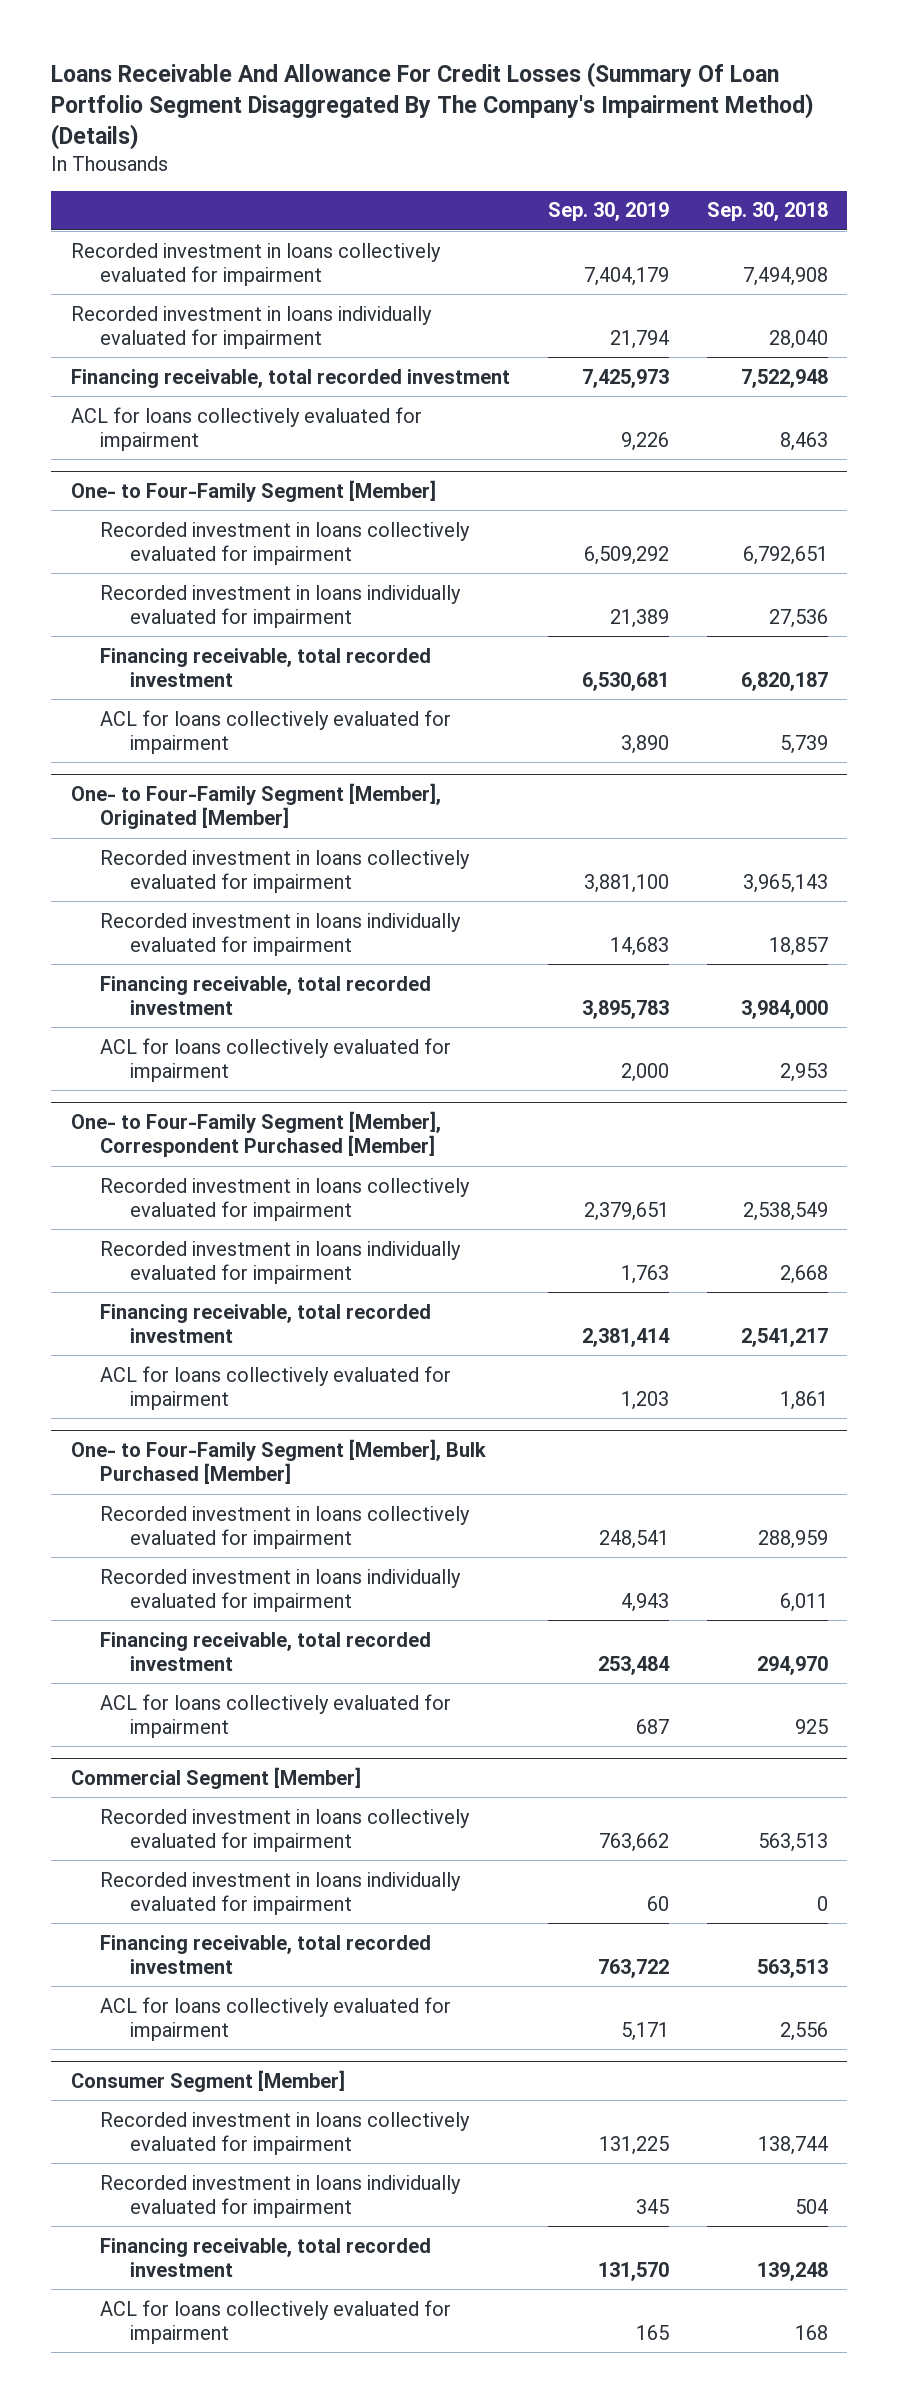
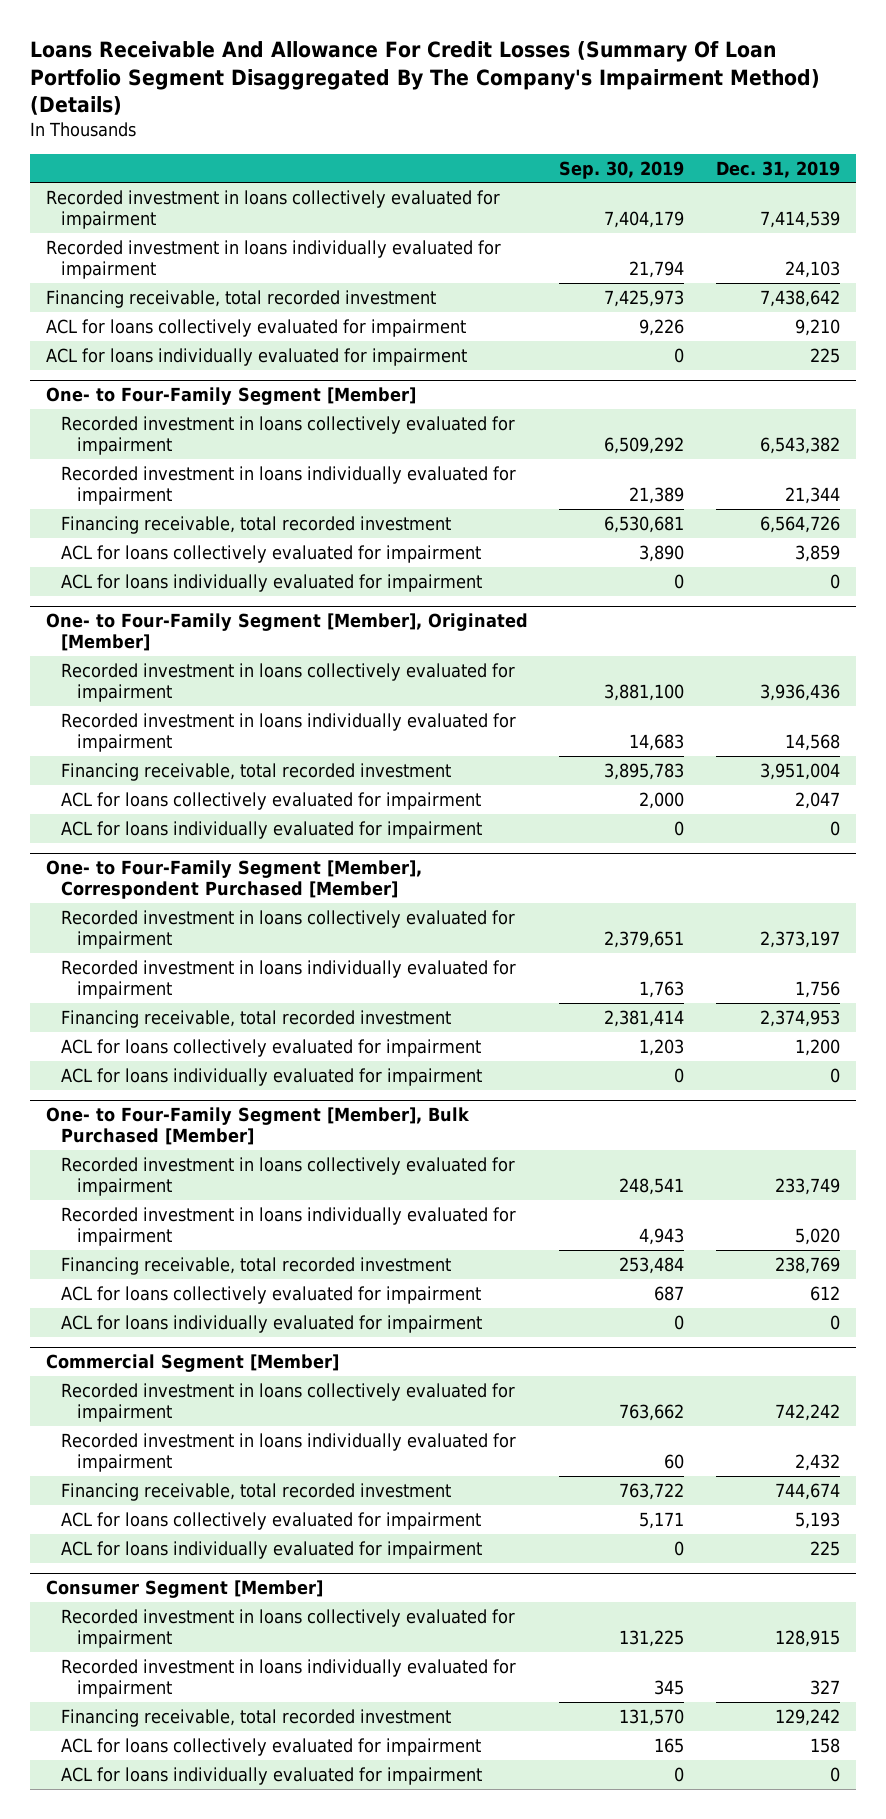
[706,202,828,222] Sep. 30, 2018 -> none
none -> [715,160,840,178] Dec. 31, 2019
none -> [45,347,467,366] ACL for loans individually evaluated for impairment
none -> [61,573,483,592] ACL for loans individually evaluated for impairment
none -> [61,820,483,839] ACL for loans individually evaluated for impairment
none -> [61,1067,483,1086] ACL for loans individually evaluated for impairment
none -> [61,1314,483,1333] ACL for loans individually evaluated for impairment
none -> [61,1540,483,1559] ACL for loans individually evaluated for impairment
none -> [61,1766,483,1785] ACL for loans individually evaluated for impairment

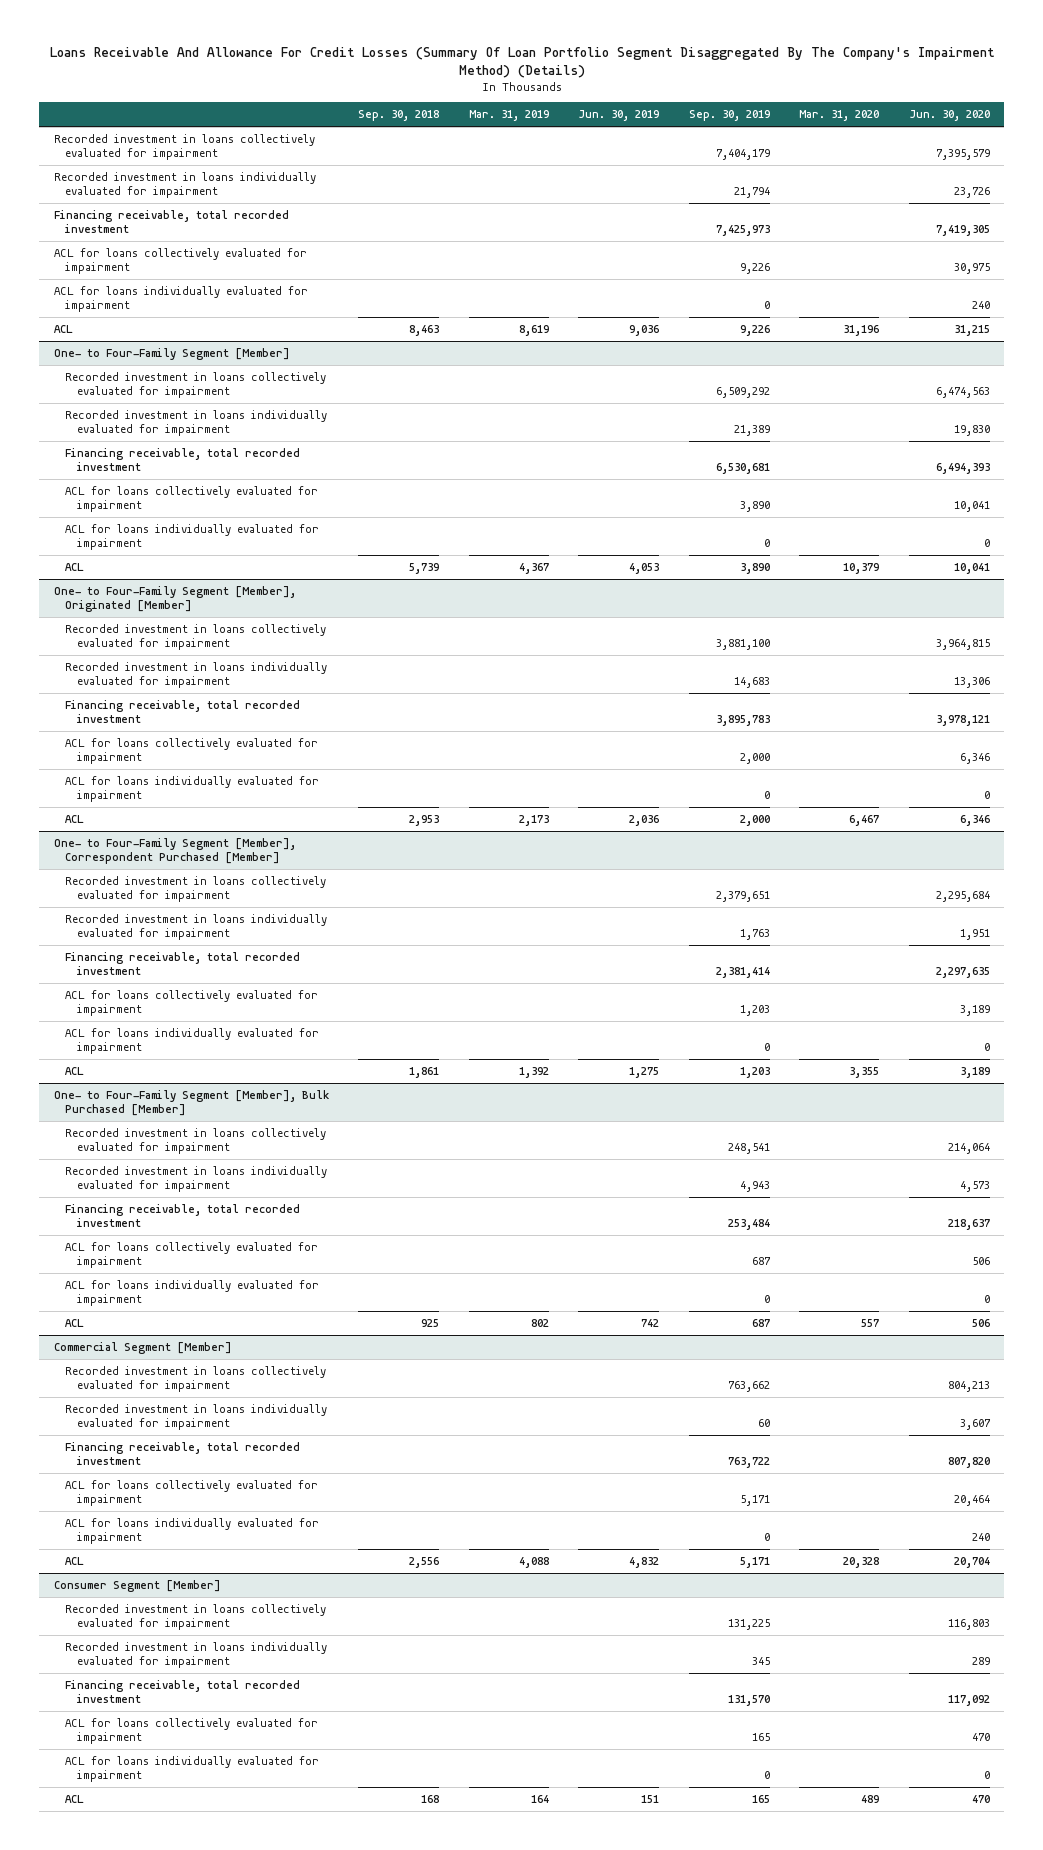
[715,160,840,178] Dec. 31, 2019 -> none
none -> [358,110,440,122] Sep. 30, 2018
none -> [468,110,549,122] Mar. 31, 2019
none -> [578,110,660,122] Jun. 30, 2019
none -> [799,110,880,122] Mar. 31, 2020
none -> [908,110,990,122] Jun. 30, 2020
none -> [53,324,73,333] ACL
none -> [65,562,85,571] ACL
none -> [65,814,85,823] ACL
none -> [65,1066,85,1075] ACL
none -> [65,1318,85,1327] ACL
none -> [65,1556,85,1565] ACL
none -> [65,1794,85,1803] ACL

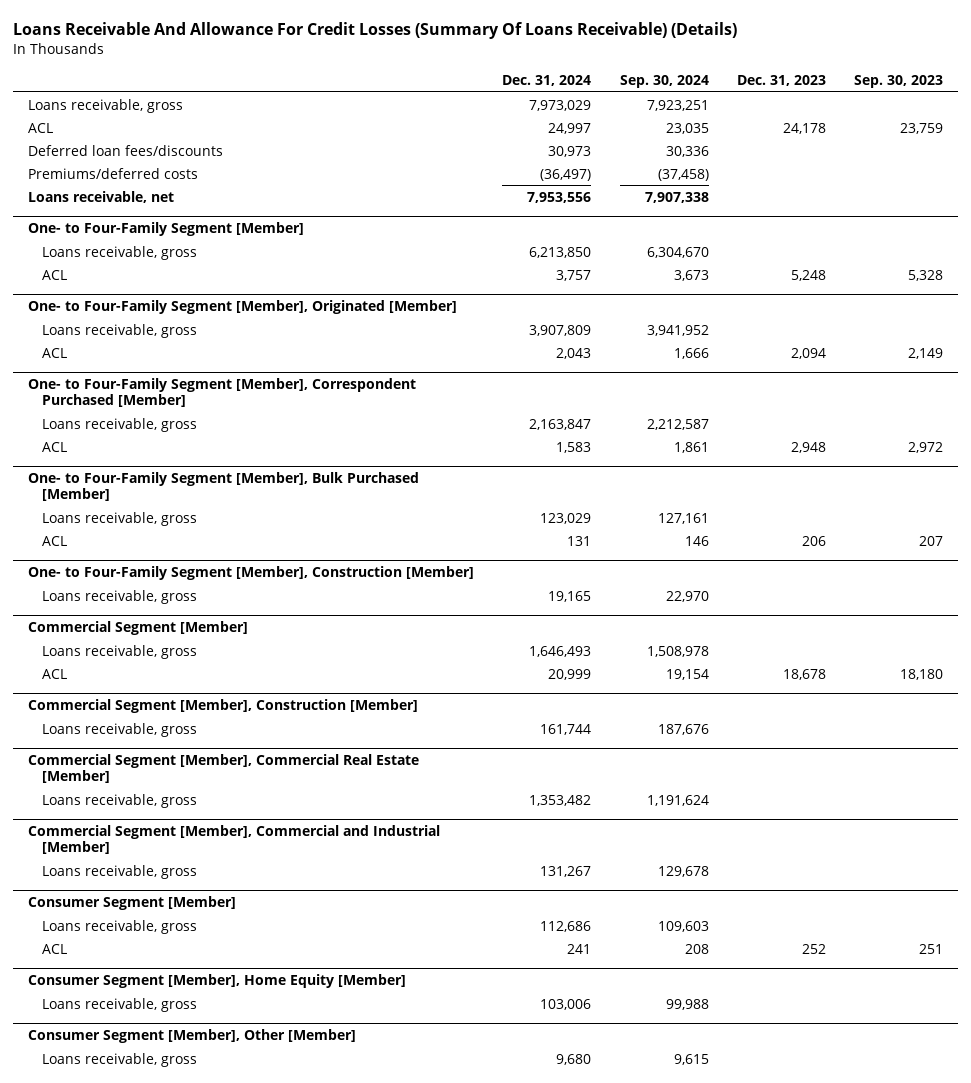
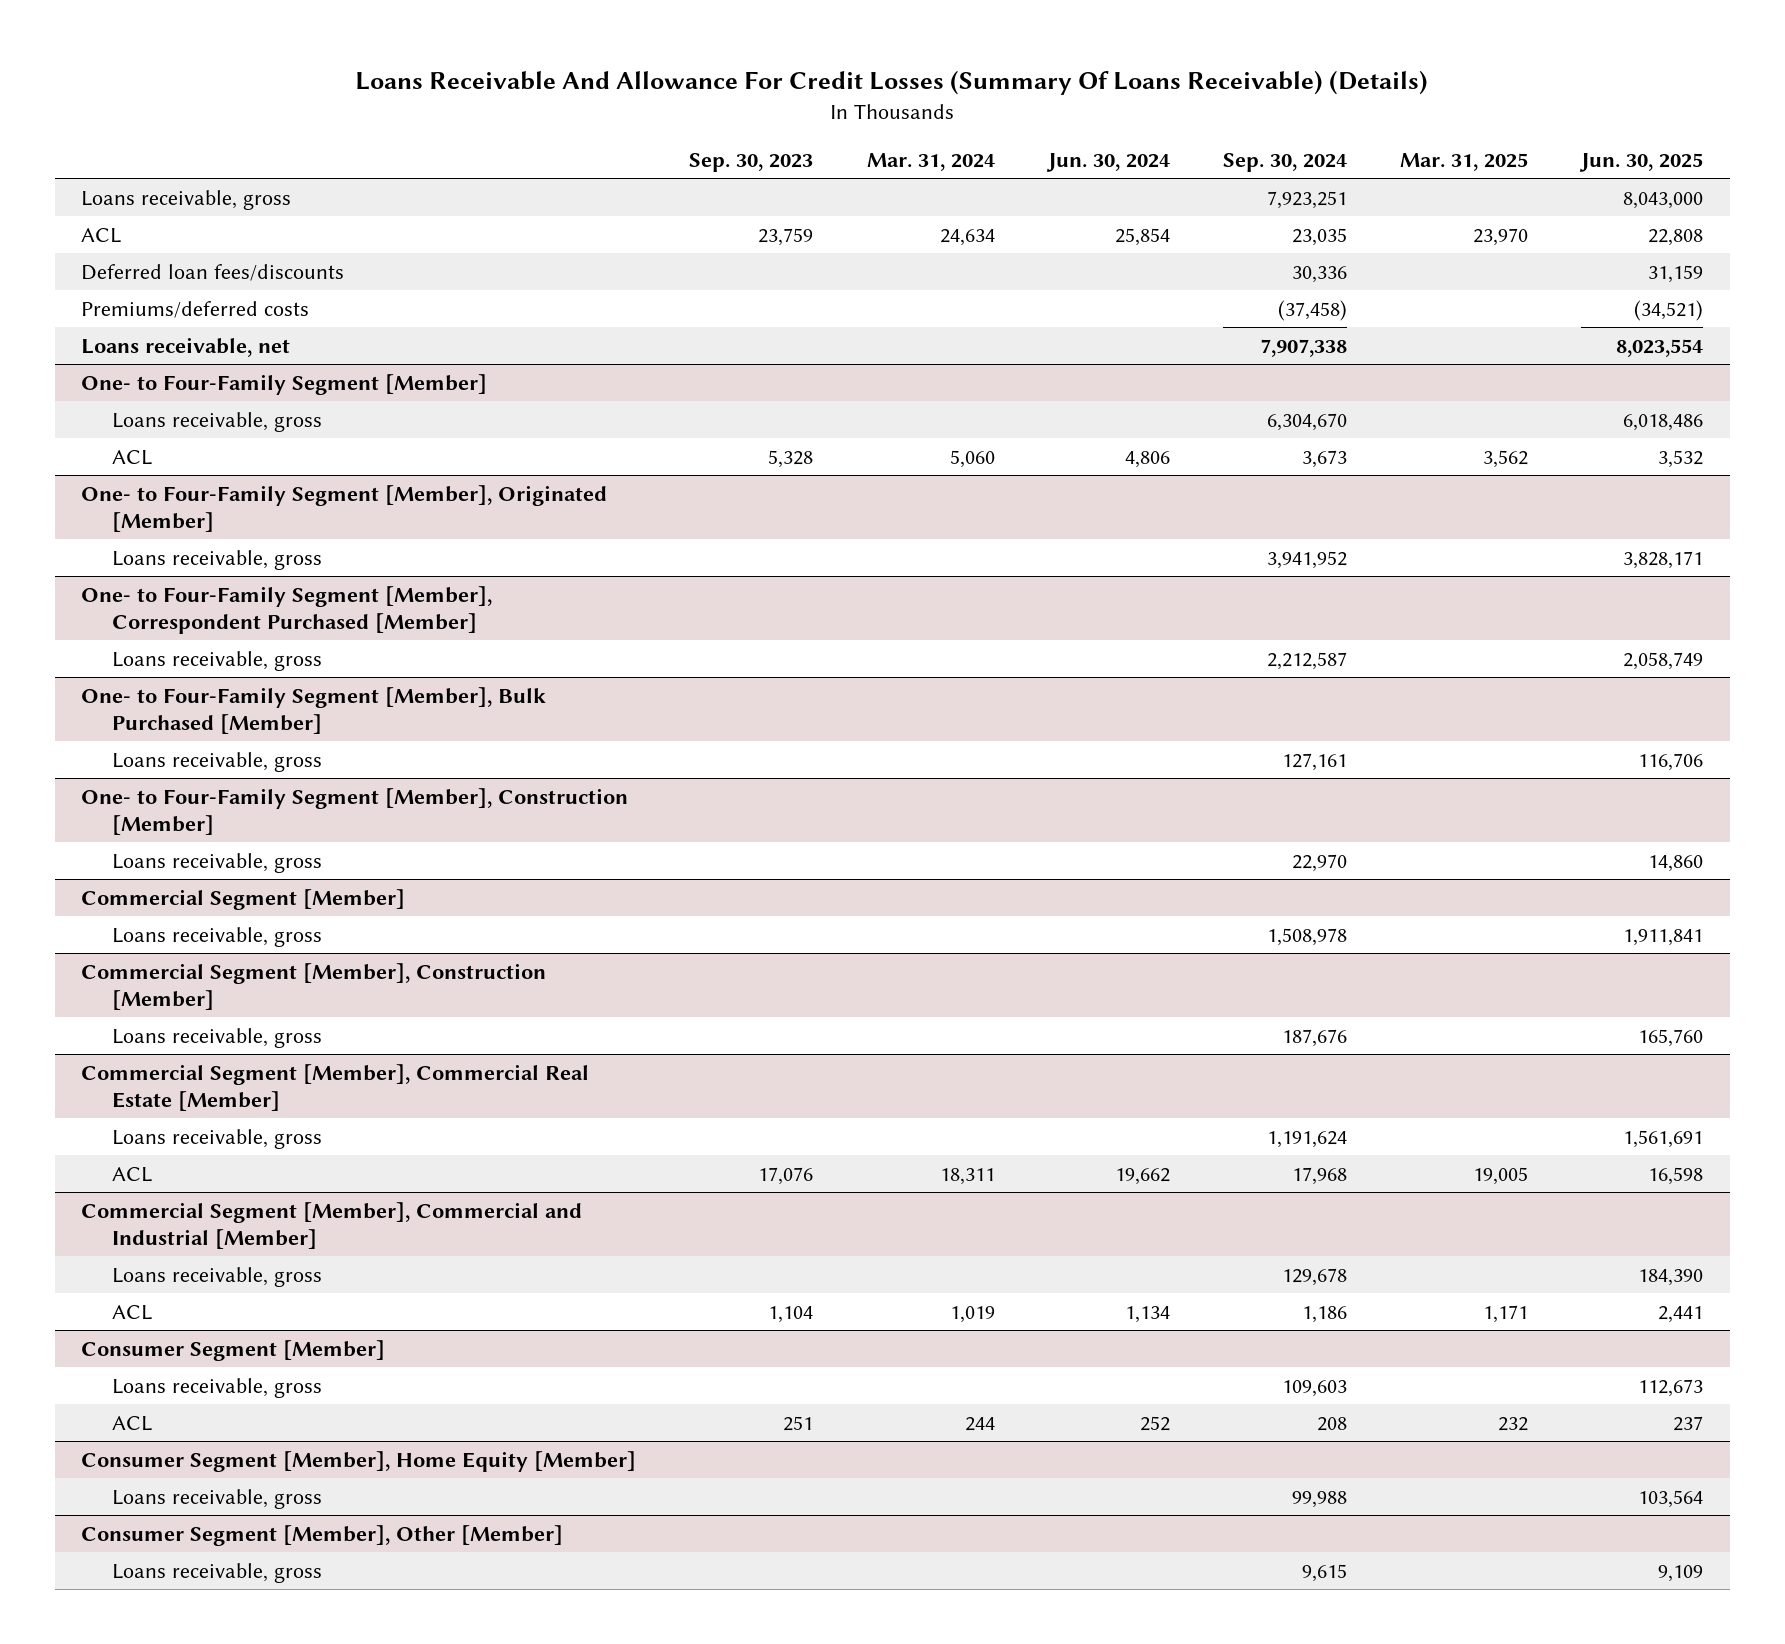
[502,75,592,87] Dec. 31, 2024 -> none
[737,75,827,87] Dec. 31, 2023 -> none
none -> [866,153,995,172] Mar. 31, 2024
none -> [1045,153,1170,173] Jun. 30, 2024
none -> [1400,153,1529,172] Mar. 31, 2025
none -> [1579,153,1704,173] Jun. 30, 2025
[42,347,68,358] ACL -> none
[42,441,68,452] ACL -> none
[42,535,68,546] ACL -> none
[42,668,68,679] ACL -> none
none -> [112,1166,153,1182] ACL
none -> [112,1304,153,1320] ACL

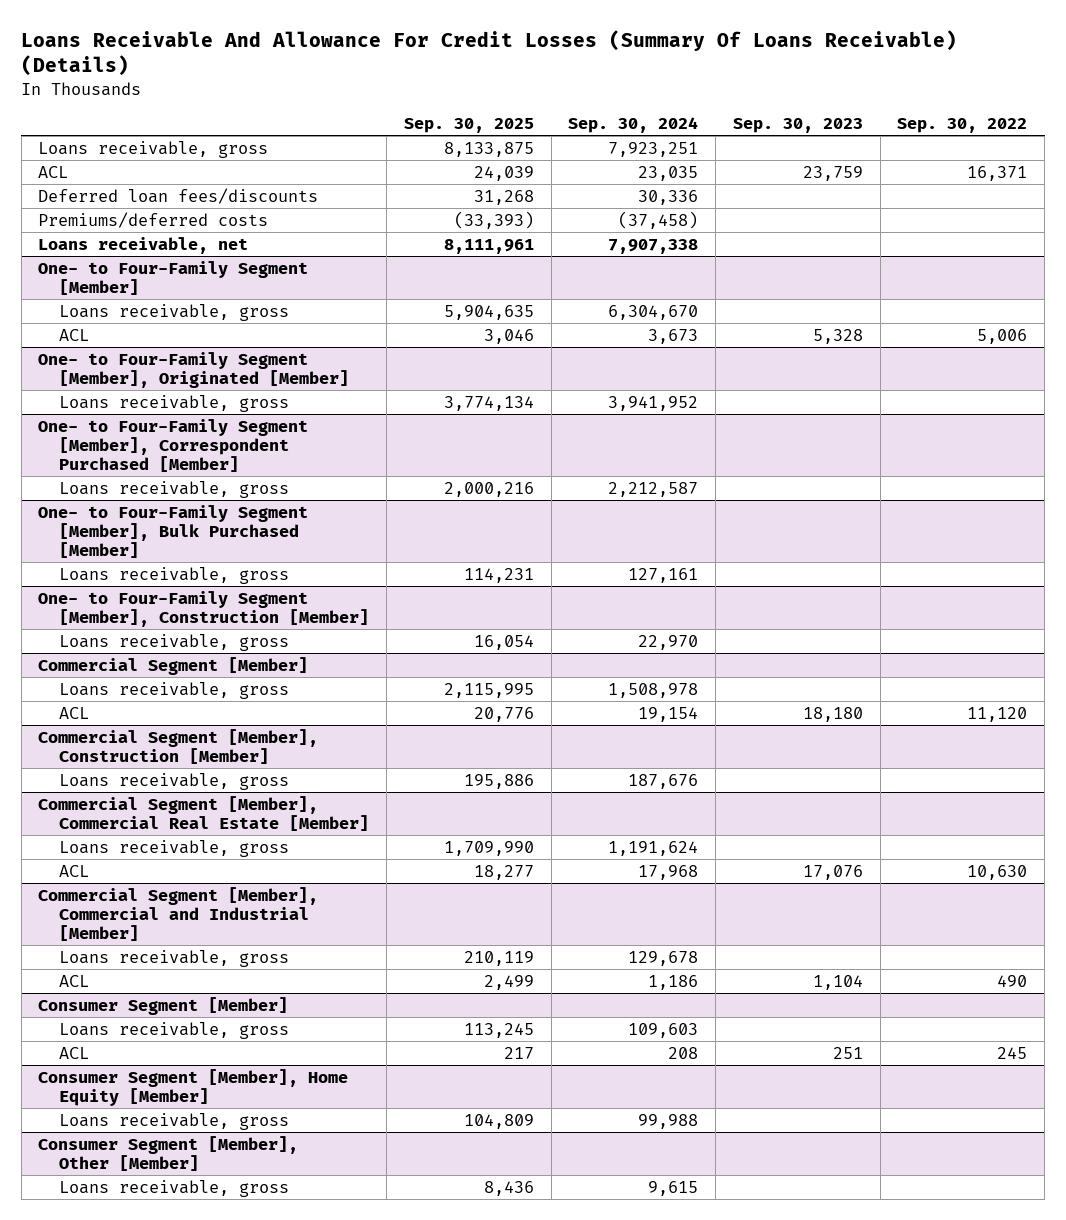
[866,153,995,172] Mar. 31, 2024 -> none
[1045,153,1170,173] Jun. 30, 2024 -> none
[1400,153,1529,172] Mar. 31, 2025 -> none
[1579,153,1704,173] Jun. 30, 2025 -> none
none -> [403,118,534,134] Sep. 30, 2025
none -> [897,118,1028,134] Sep. 30, 2022
none -> [59,706,90,719] ACL

